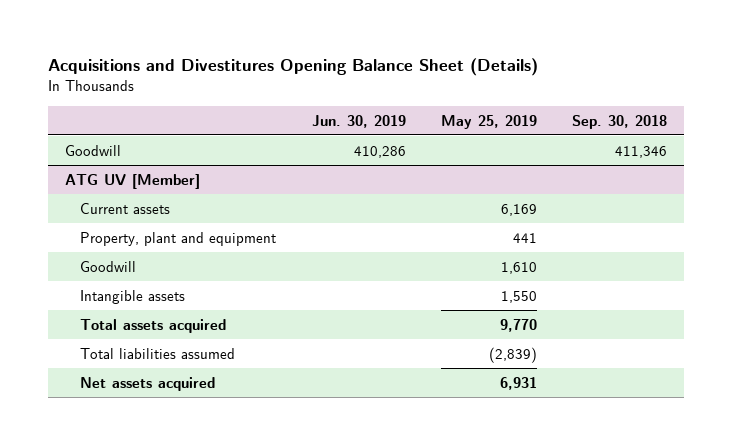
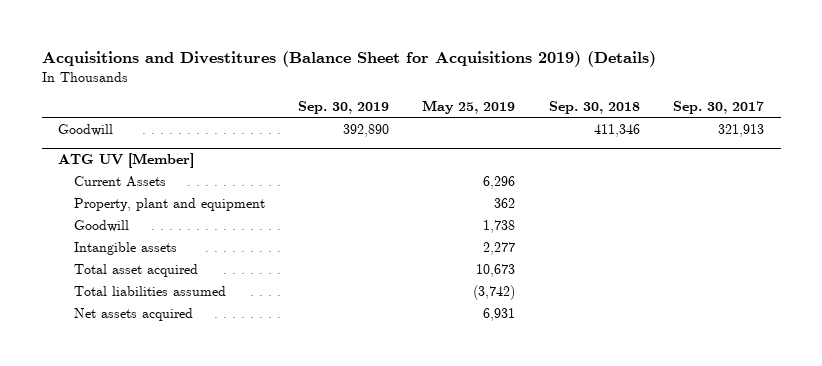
[47,57,538,76] Acquisitions and Divestitures Opening Balance Sheet (Details) -> [41,51,656,68] Acquisitions and Divestitures (Balance Sheet for Acquisitions 2019) (Details)
[311,114,406,128] Jun. 30, 2019 -> none
none -> [298,101,390,115] Sep. 30, 2019
none -> [672,101,764,115] Sep. 30, 2017
[80,202,171,214] Current assets -> [73,175,166,187] Current Assets
[500,203,537,216] 6,169 -> [483,175,516,189] 6,296
[512,232,537,243] 441 -> [494,197,516,208] 362
[500,261,537,274] 1,610 -> [483,219,516,233] 1,738
[500,290,537,303] 1,550 -> [483,241,516,255] 2,277
[80,318,227,333] Total assets acquired -> [73,263,198,277] Total asset acquired
[499,318,537,332] 9,770 -> [476,263,516,277] 10,673
[488,346,537,363] (2,839) -> [473,284,516,300] (3,742)

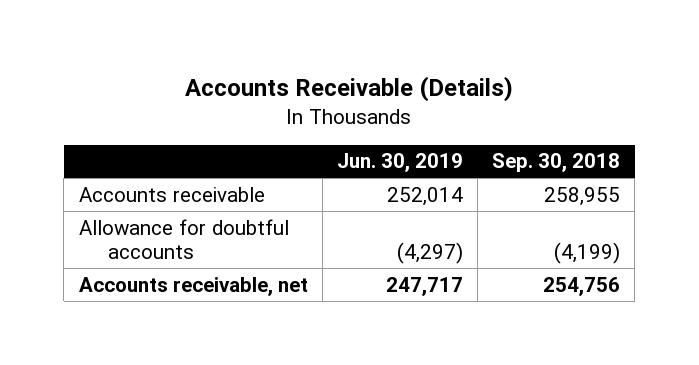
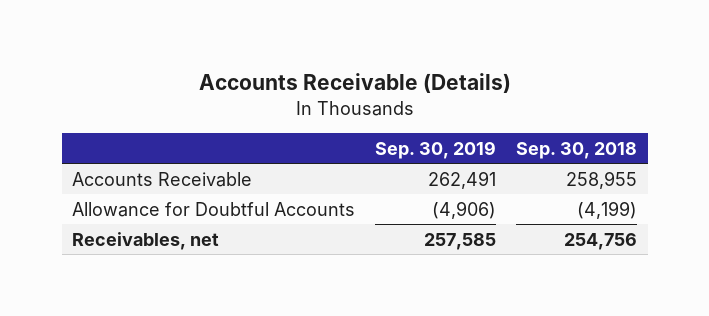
[336,153,463,173] Jun. 30, 2019 -> none
none -> [375,140,497,159] Sep. 30, 2019
[78,186,265,202] Accounts receivable -> [71,171,252,187] Accounts Receivable
[78,218,289,259] Allowance for doubtful accounts -> [71,201,355,217] Allowance for Doubtful Accounts
[78,276,308,296] Accounts receivable, net -> [71,231,219,250] Receivables, net

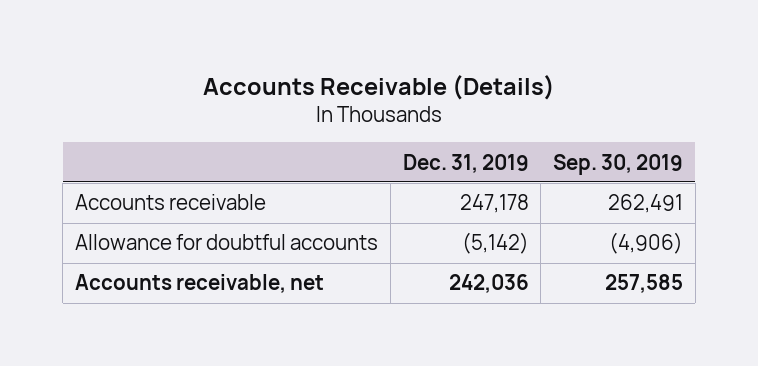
[516,141,638,159] Sep. 30, 2018 -> none
none -> [402,153,529,173] Dec. 31, 2019
[71,171,252,187] Accounts Receivable -> [75,194,267,211] Accounts receivable
[71,201,355,217] Allowance for Doubtful Accounts -> [75,234,379,251] Allowance for doubtful accounts
[71,231,219,250] Receivables, net -> [75,274,325,294] Accounts receivable, net

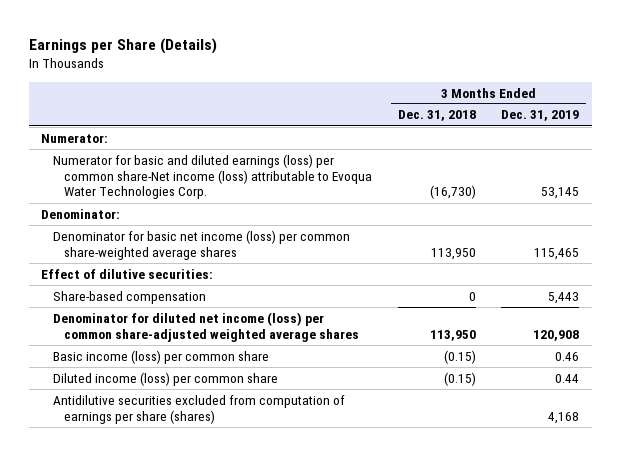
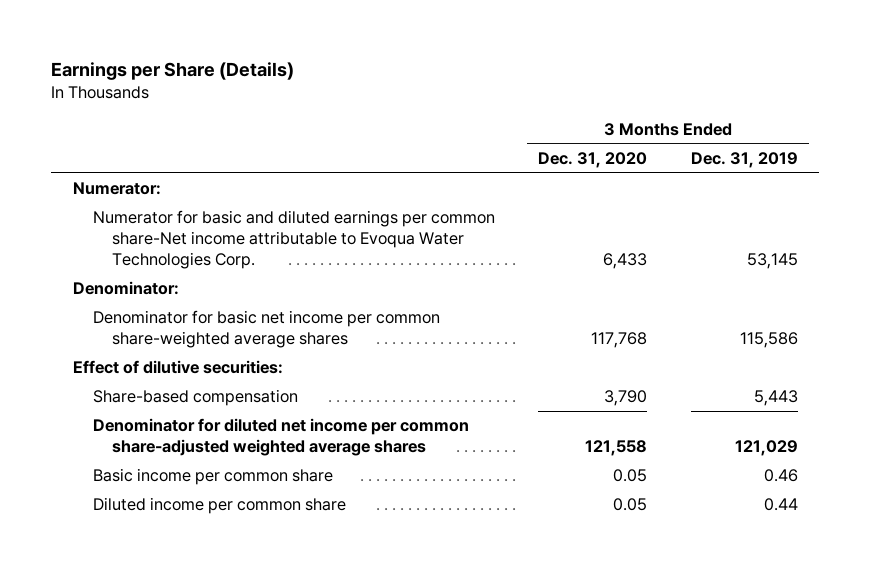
[397,110,476,122] Dec. 31, 2018 -> none
none -> [538,152,648,169] Dec. 31, 2020
[52,153,373,200] Numerator for basic and diluted earnings (loss) per common share-Net income (loss) attributable to Evoqua Water Technologies Corp. -> [92,210,495,270] Numerator for basic and diluted earnings per common share-Net income attributable to Evoqua Water Technologies Corp.
[52,229,350,260] Denominator for basic net income (loss) per common share-weighted average shares -> [92,310,440,349] Denominator for basic net income per common share-weighted average shares
[534,247,580,260] 115,465 -> [739,332,798,349] 115,586
[52,394,345,424] Antidilutive securities excluded from computation of earnings per share (shares) -> none
[52,311,360,342] Denominator for diluted net income (loss) per common share-adjusted weighted average shares -> [92,418,469,457] Denominator for diluted net income per common share-adjusted weighted average shares
[533,329,580,341] 120,908 -> [734,440,798,457] 121,029
[52,349,269,364] Basic income (loss) per common share -> [92,468,333,486] Basic income per common share
[52,371,278,386] Diluted income (loss) per common share -> [92,497,346,515] Diluted income per common share

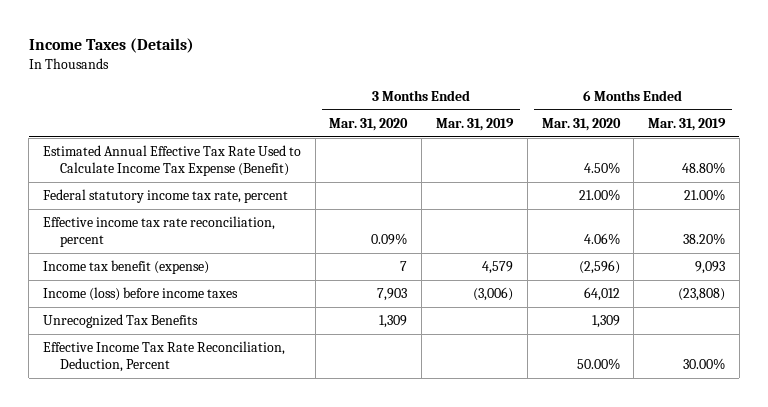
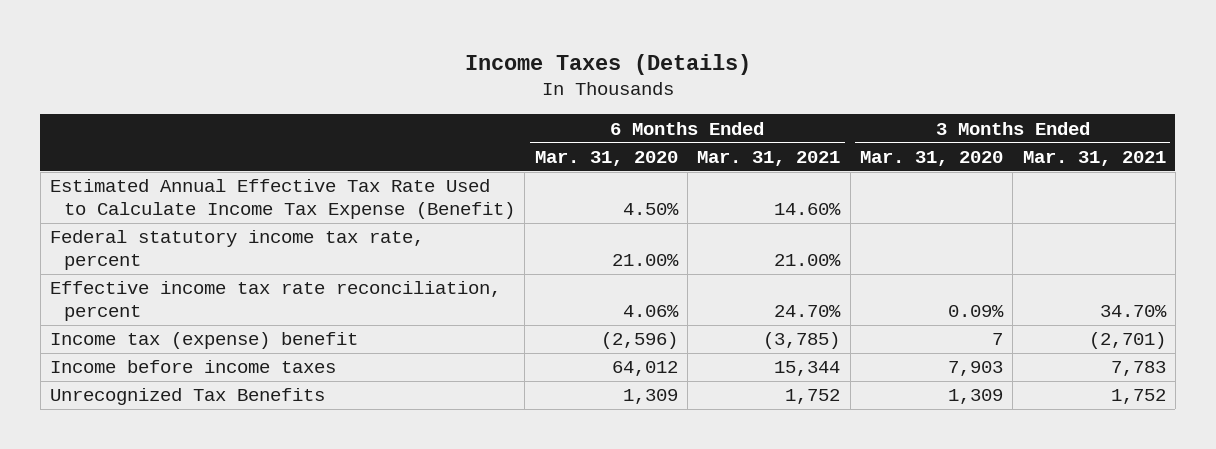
[436,117,515,131] Mar. 31, 2019 -> none
[648,117,727,131] Mar. 31, 2019 -> none
none -> [697,150,841,166] Mar. 31, 2021
none -> [1022,150,1166,166] Mar. 31, 2021
[42,260,209,275] Income tax benefit (expense) -> [50,332,359,350] Income tax (expense) benefit
[42,287,238,302] Income (loss) before income taxes -> [50,360,337,374] Income before income taxes
[42,341,285,373] Effective Income Tax Rate Reconciliation, Deduction, Percent -> none

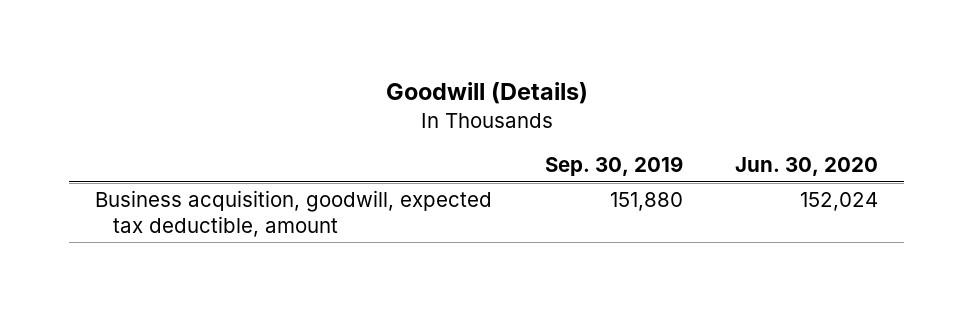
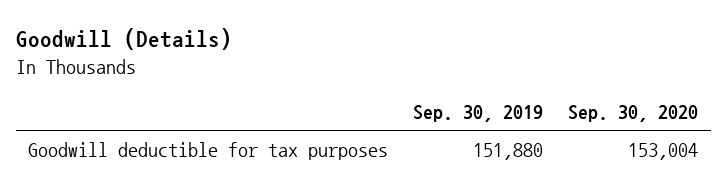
[735,157,879,177] Jun. 30, 2020 -> none
none -> [568,104,699,122] Sep. 30, 2020
[95,189,493,237] Business acquisition, goodwill, expected tax deductible, amount -> [28,142,389,161] Goodwill deductible for tax purposes

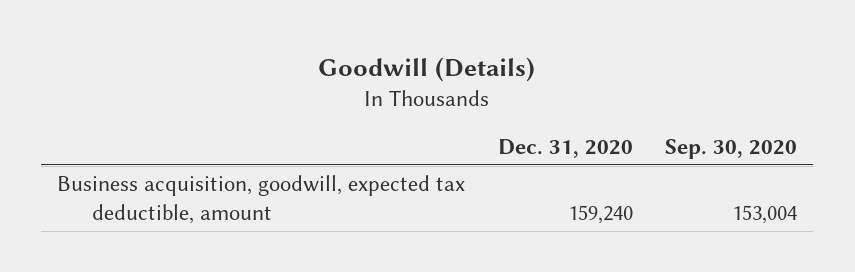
[413,104,544,122] Sep. 30, 2019 -> none
none -> [497,139,633,159] Dec. 31, 2020
[28,142,389,161] Goodwill deductible for tax purposes -> [57,175,466,225] Business acquisition, goodwill, expected tax deductible, amount

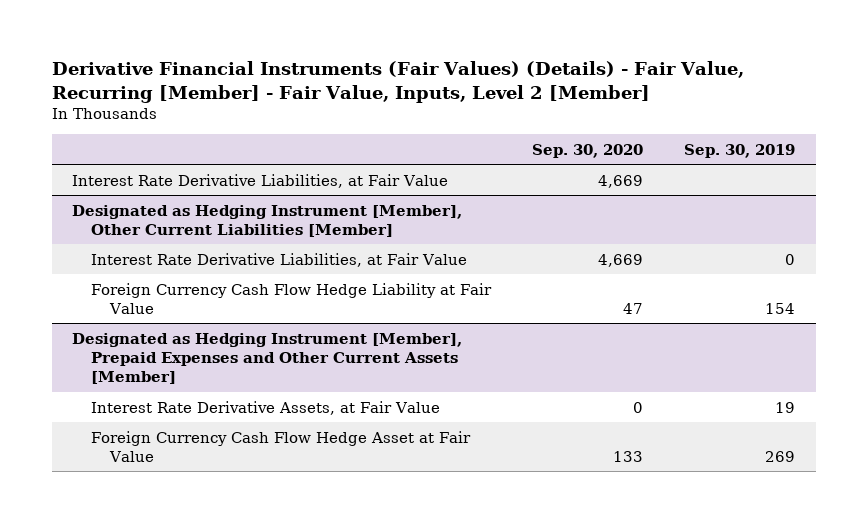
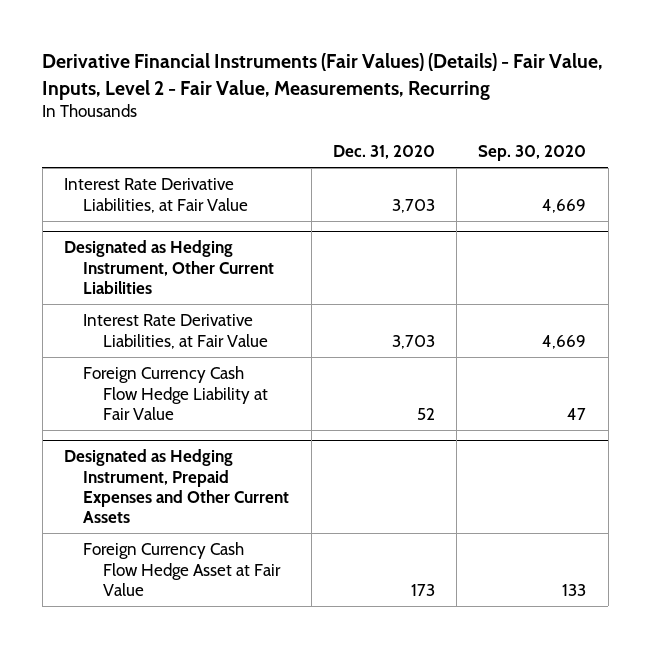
[51,61,744,103] Derivative Financial Instruments (Fair Values) (Details) - Fair Value, Recurring [Member] - Fair Value, Inputs, Level 2 [Member] -> [42,53,604,100] Derivative Financial Instruments (Fair Values) (Details) - Fair Value, Inputs, Level 2 - Fair Value, Measurements, Recurring
[683,143,795,158] Sep. 30, 2019 -> none
none -> [332,144,435,159] Dec. 31, 2020
[72,204,463,237] Designated as Hedging Instrument [Member], Other Current Liabilities [Member] -> [63,240,275,294] Designated as Hedging Instrument, Other Current Liabilities
[90,400,440,415] Interest Rate Derivative Assets, at Fair Value -> none
[72,332,463,385] Designated as Hedging Instrument [Member], Prepaid Expenses and Other Current Assets [Member] -> [63,449,290,523] Designated as Hedging Instrument, Prepaid Expenses and Other Current Assets

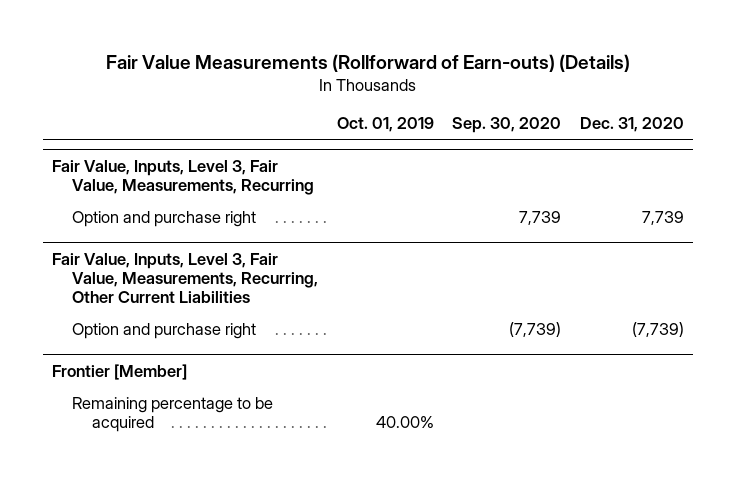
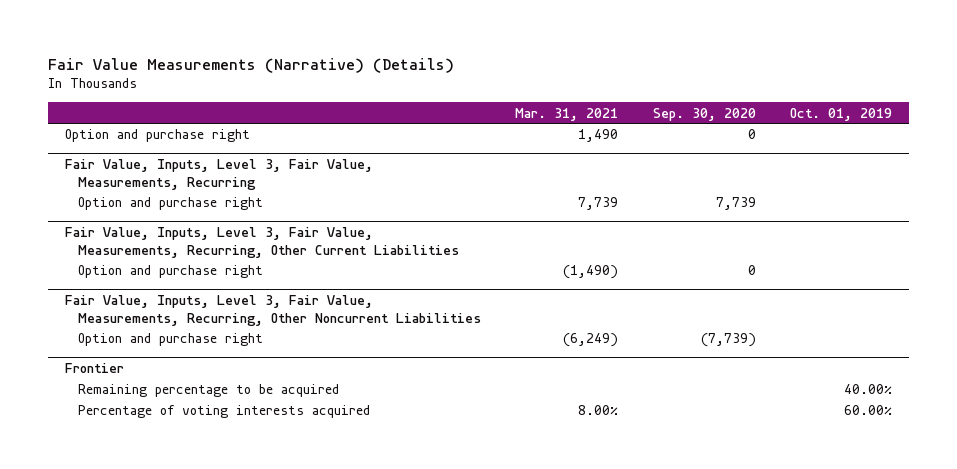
[105,53,630,72] Fair Value Measurements (Rollforward of Earn-outs) (Details) -> [48,57,455,73] Fair Value Measurements (Narrative) (Details)
[579,117,684,133] Dec. 31, 2020 -> none
none -> [515,107,619,121] Mar. 31, 2021
none -> [65,129,251,143] Option and purchase right
none -> [78,265,264,279] Option and purchase right
none -> [65,295,482,326] Fair Value, Inputs, Level 3, Fair Value, Measurements, Recurring, Other Noncurrent Liabilities
[52,363,188,380] Frontier [Member] -> [65,363,125,374] Frontier
none -> [78,405,371,419] Percentage of voting interests acquired

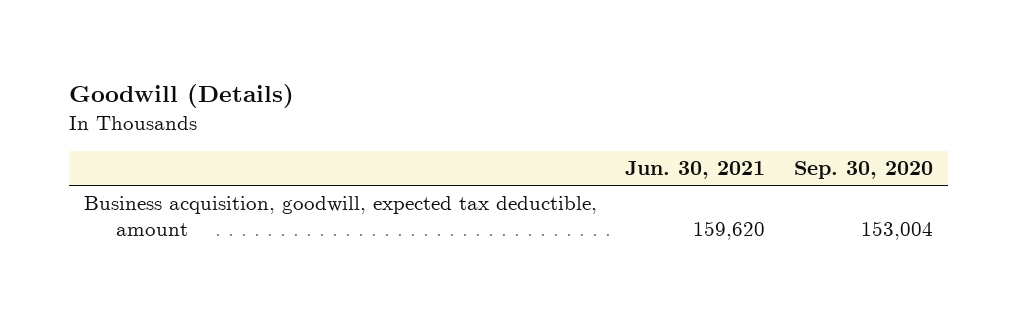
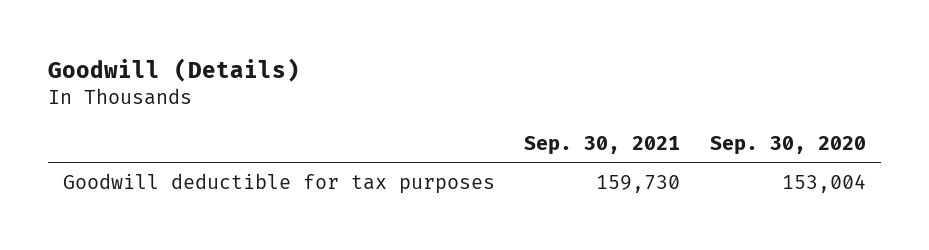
[625,161,766,180] Jun. 30, 2021 -> none
none -> [524,135,681,155] Sep. 30, 2021
[83,196,597,236] Business acquisition, goodwill, expected tax deductible, amount -> [62,173,495,195] Goodwill deductible for tax purposes

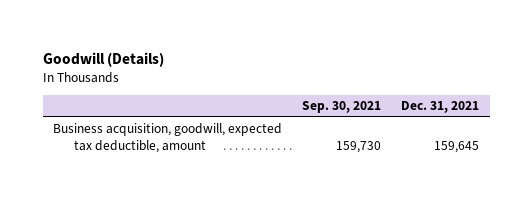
[710,135,867,155] Sep. 30, 2020 -> none
none -> [401,101,480,114] Dec. 31, 2021
[62,173,495,195] Goodwill deductible for tax purposes -> [52,123,282,154] Business acquisition, goodwill, expected tax deductible, amount

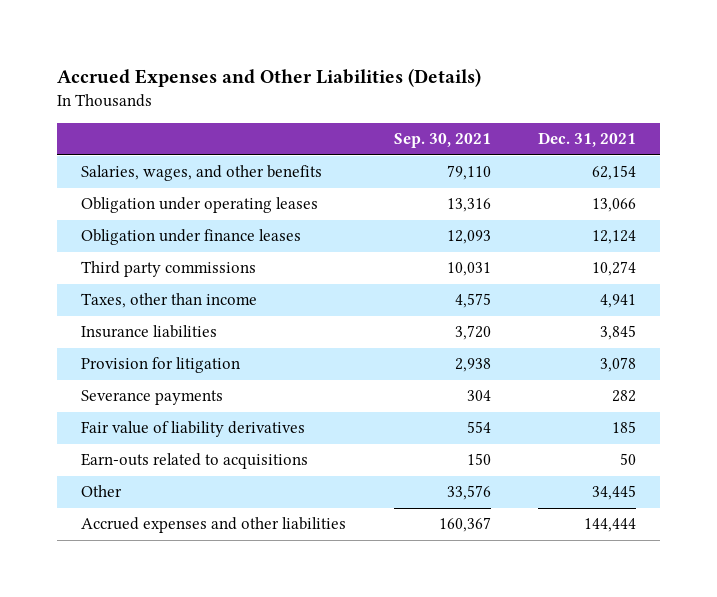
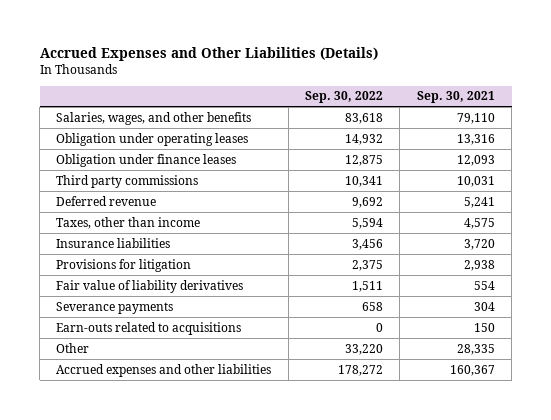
[538,132,637,148] Dec. 31, 2021 -> none
none -> [305,91,384,104] Sep. 30, 2022
none -> [56,195,157,206] Deferred revenue
[80,357,240,374] Provision for litigation -> [56,258,192,272] Provisions for litigation
[80,390,223,406] Severance payments -> [56,301,174,314] Severance payments
[446,485,491,501] 33,576 -> [456,343,495,355] 28,335

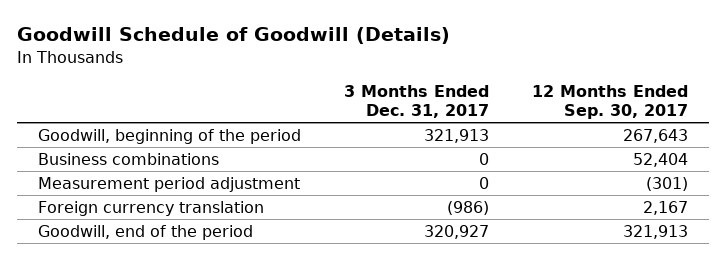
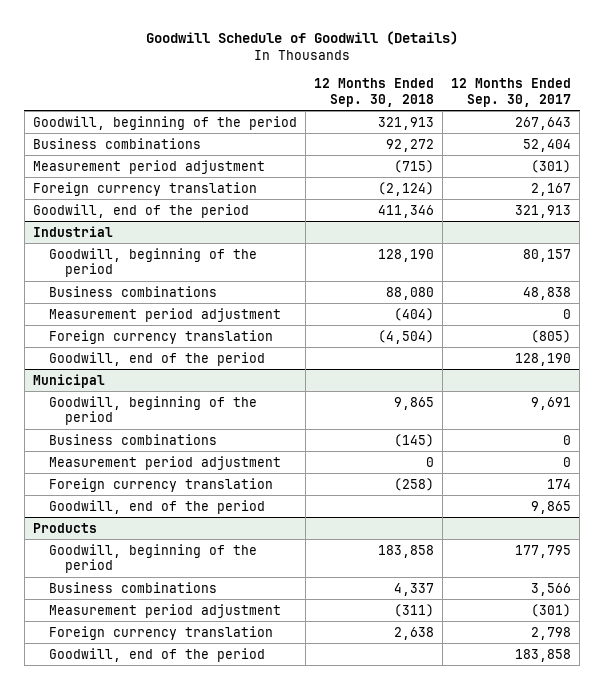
[343,84,489,118] 3 Months Ended Dec. 31, 2017 -> none
none -> [314,78,435,107] 12 Months Ended Sep. 30, 2018
none -> [32,225,113,237] Industrial
none -> [48,247,257,278] Goodwill, beginning of the period
none -> [48,285,217,297] Business combinations
none -> [48,307,281,322] Measurement period adjustment
none -> [48,329,273,344] Foreign currency translation
none -> [48,351,265,366] Goodwill, end of the period
none -> [32,373,105,388] Municipal
none -> [48,395,257,426] Goodwill, beginning of the period
none -> [48,433,217,445] Business combinations
none -> [48,455,281,470] Measurement period adjustment
none -> [48,477,273,492] Foreign currency translation
none -> [48,499,265,514] Goodwill, end of the period
none -> [32,522,97,533] Products
none -> [48,543,257,574] Goodwill, beginning of the period
none -> [48,581,217,593] Business combinations
none -> [48,603,281,618] Measurement period adjustment
none -> [48,625,273,640] Foreign currency translation
none -> [48,647,265,662] Goodwill, end of the period

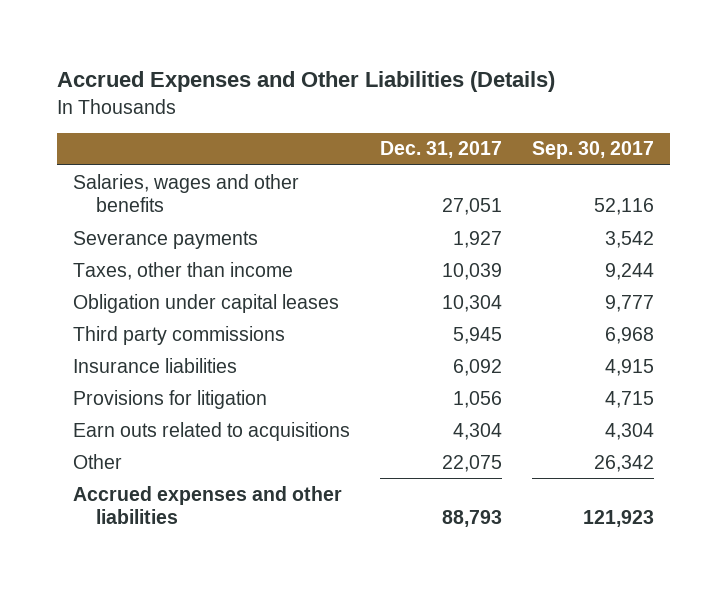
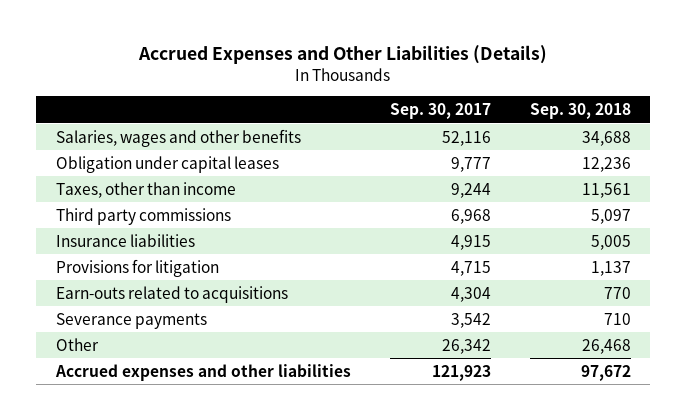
[380,141,503,159] Dec. 31, 2017 -> none
none -> [529,102,631,119] Sep. 30, 2018
[72,261,293,280] Taxes, other than income -> [55,181,236,198] Taxes, other than income
[72,421,350,441] Earn outs related to acquisitions -> [55,285,288,303] Earn-outs related to acquisitions
[72,230,258,249] Severance payments -> [55,312,207,329] Severance payments

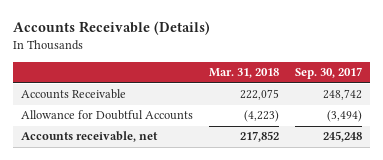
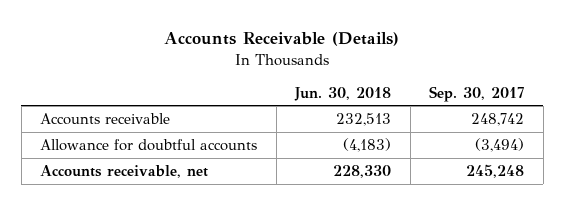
[208,68,279,79] Mar. 31, 2018 -> none
none -> [294,86,392,101] Jun. 30, 2018
[20,89,126,100] Accounts Receivable -> [40,113,171,126] Accounts receivable
[20,110,193,121] Allowance for Doubtful Accounts -> [40,139,258,152] Allowance for doubtful accounts

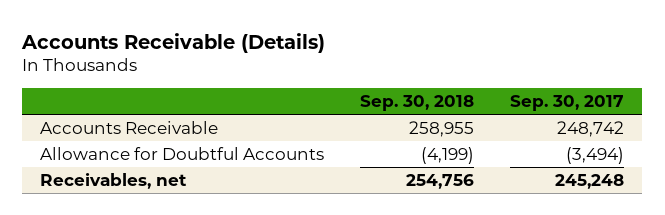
[294,86,392,101] Jun. 30, 2018 -> none
none -> [360,94,475,111] Sep. 30, 2018
[40,113,171,126] Accounts receivable -> [40,121,219,135] Accounts Receivable
[40,139,258,152] Allowance for doubtful accounts -> [40,147,325,161] Allowance for Doubtful Accounts
[40,165,209,179] Accounts receivable, net -> [40,173,188,190] Receivables, net

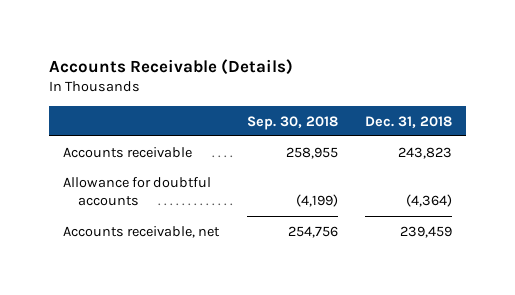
[510,94,625,111] Sep. 30, 2017 -> none
none -> [365,115,453,128] Dec. 31, 2018
[40,121,219,135] Accounts Receivable -> [62,146,192,158] Accounts receivable
[40,147,325,161] Allowance for Doubtful Accounts -> [62,176,211,207] Allowance for doubtful accounts
[40,173,188,190] Receivables, net -> [62,225,220,238] Accounts receivable, net

